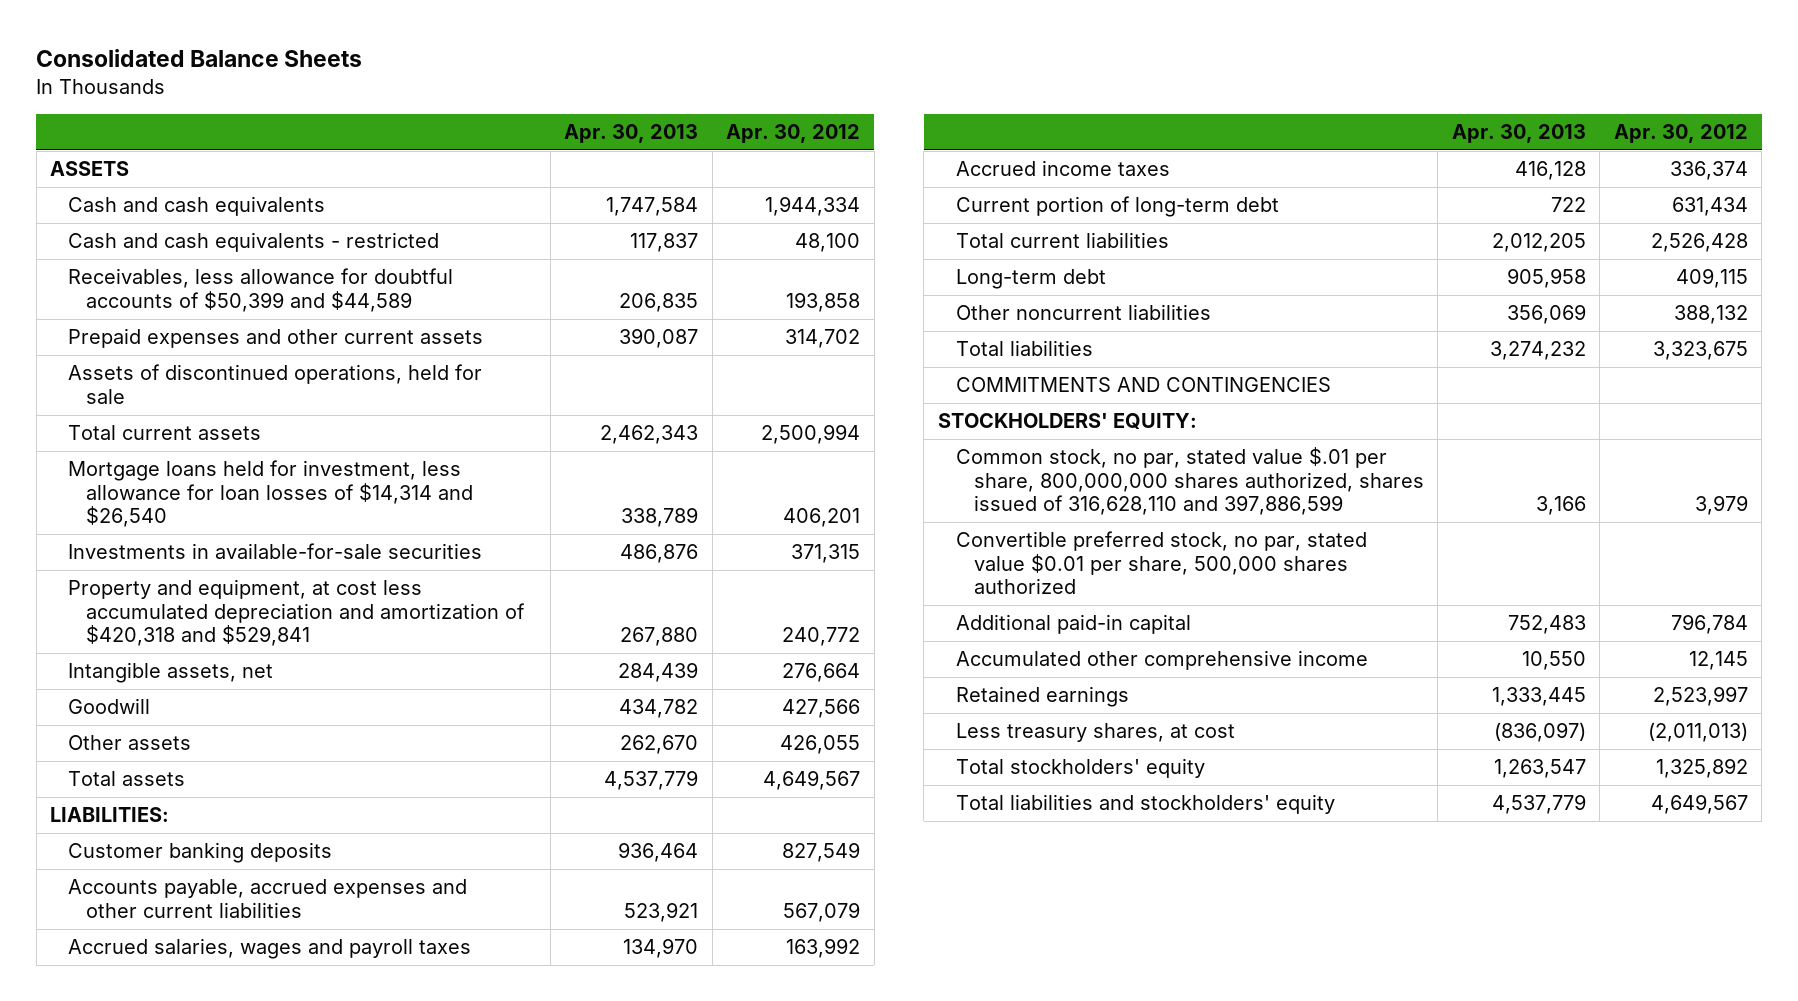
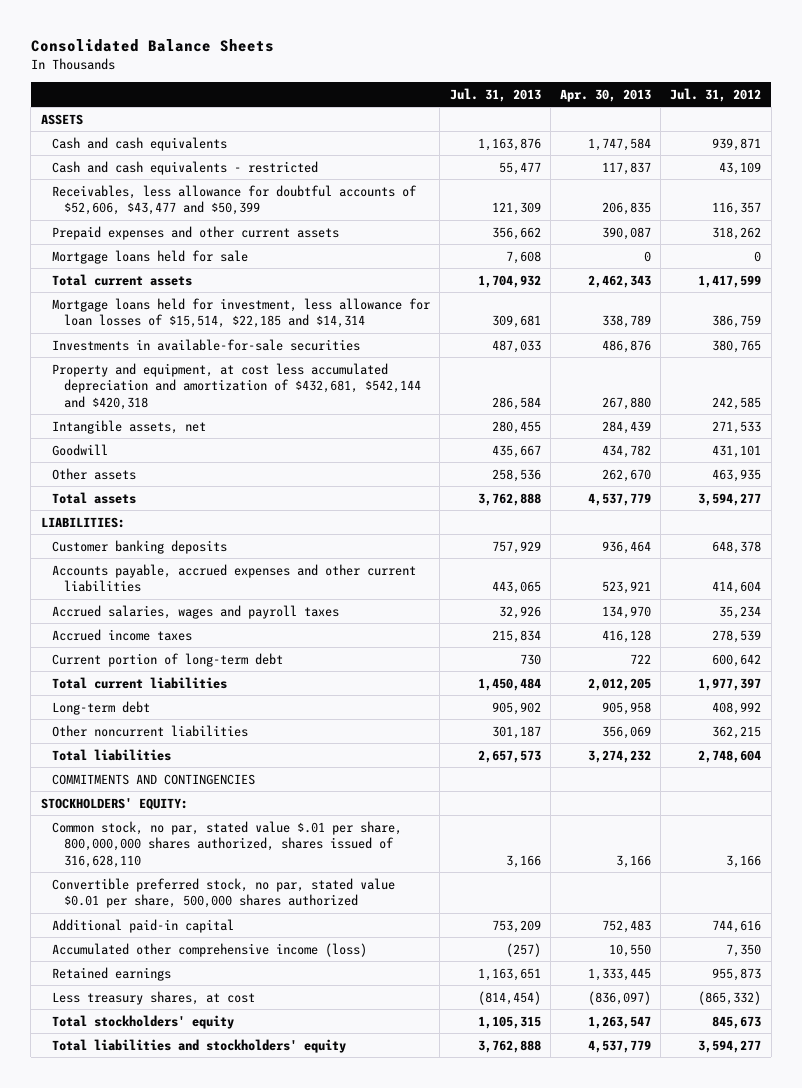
[726,124,861,144] Apr. 30, 2012 -> none
none -> [449,87,541,102] Jul. 31, 2013
none -> [670,87,762,102] Jul. 31, 2012
[68,268,454,312] Receivables, less allowance for doubtful accounts of $50,399 and $44,589 -> [52,184,418,216] Receivables, less allowance for doubtful accounts of $52,606, $43,477 and $50,399
[68,364,483,404] Assets of discontinued operations, held for sale -> none
none -> [52,249,249,264] Mortgage loans held for sale
[68,460,474,528] Mortgage loans held for investment, less allowance for loan losses of $14,314 and $26,540 -> [52,297,431,329] Mortgage loans held for investment, less allowance for loan losses of $15,514, $22,185 and $14,314
[68,579,526,647] Property and equipment, at cost less accumulated depreciation and amortization of $420,318 and $529,841 -> [52,362,421,410] Property and equipment, at cost less accumulated depreciation and amortization of $432,681, $542,144 and $420,318
[955,447,1424,516] Common stock, no par, stated value $.01 per share, 800,000,000 shares authorized, shares issued of 316,628,110 and 397,886,599 -> [52,820,403,868] Common stock, no par, stated value $.01 per share, 800,000,000 shares authorized, shares issued of 316,628,110
[955,650,1368,671] Accumulated other comprehensive income -> [52,942,368,957] Accumulated other comprehensive income (loss)

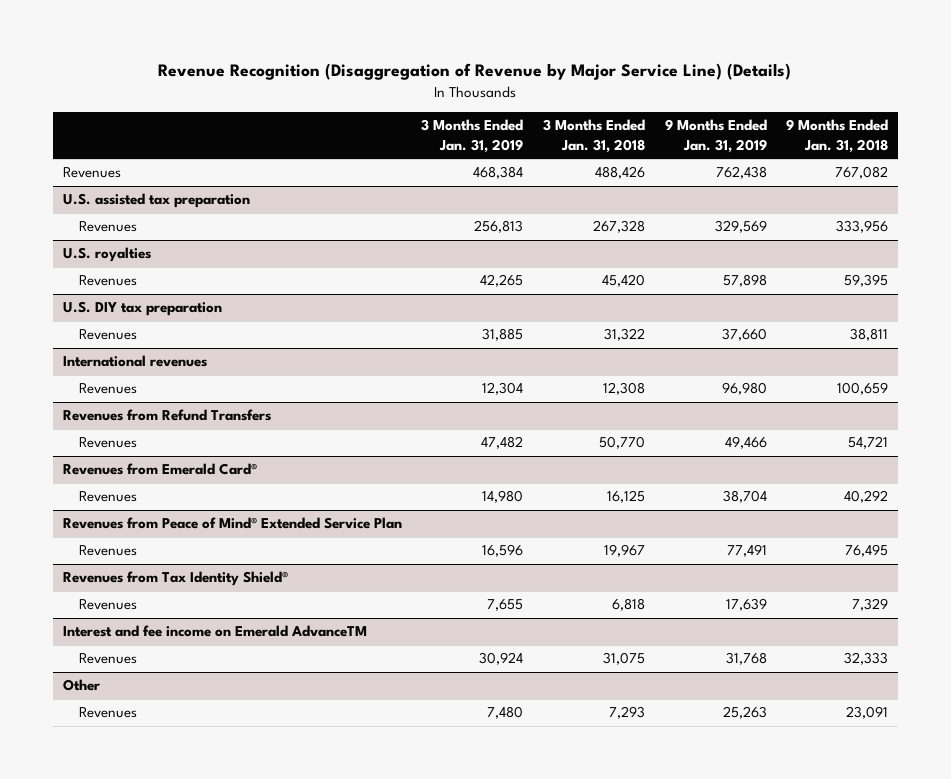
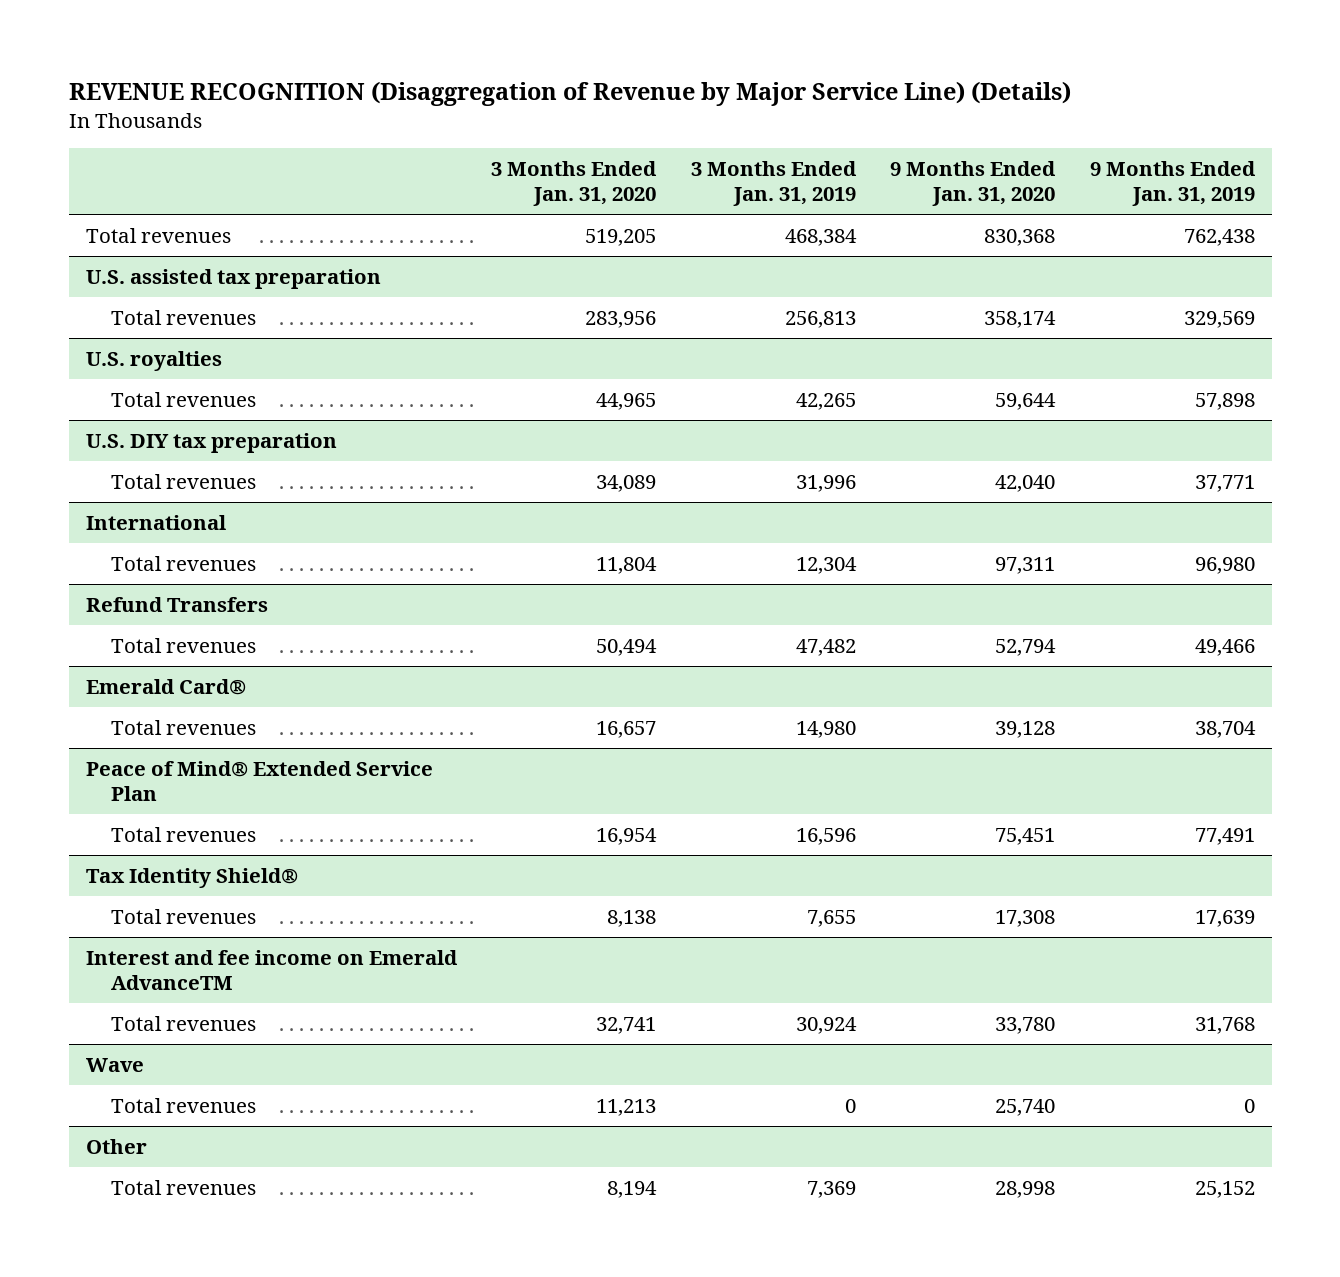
[158,63,792,81] Revenue Recognition (Disaggregation of Revenue by Major Service Line) (Details) -> [68,81,1071,107] REVENUE RECOGNITION (Disaggregation of Revenue by Major Service Line) (Details)
[542,119,645,153] 3 Months Ended Jan. 31, 2018 -> none
[786,119,889,153] 9 Months Ended Jan. 31, 2018 -> none
none -> [491,161,658,207] 3 Months Ended Jan. 31, 2020
none -> [890,161,1057,207] 9 Months Ended Jan. 31, 2020
[62,167,121,179] Revenues -> [85,227,231,243] Total revenues
[78,221,137,233] Revenues -> [111,309,257,325] Total revenues
[78,275,137,287] Revenues -> [111,391,257,407] Total revenues
[78,329,137,341] Revenues -> [111,473,257,489] Total revenues
[482,328,524,342] 31,885 -> [795,474,856,492] 31,996
[721,328,767,342] 37,660 -> [1194,474,1255,492] 37,771
[62,355,207,368] International revenues -> [85,514,226,530] International
[78,383,137,395] Revenues -> [111,555,257,571] Total revenues
[62,409,271,422] Revenues from Refund Transfers -> [85,596,268,612] Refund Transfers
[78,437,137,449] Revenues -> [111,637,257,653] Total revenues
[62,463,257,476] Revenues from Emerald Card® -> [85,678,246,695] Emerald Card®
[78,491,137,503] Revenues -> [111,719,257,735] Total revenues
[62,517,402,530] Revenues from Peace of Mind® Extended Service Plan -> [85,760,433,801] Peace of Mind® Extended Service Plan
[78,545,137,557] Revenues -> [111,826,257,842] Total revenues
[62,571,288,587] Revenues from Tax Identity Shield® -> [85,867,298,888] Tax Identity Shield®
[78,599,137,611] Revenues -> [111,908,257,924] Total revenues
[78,653,137,665] Revenues -> [111,1015,257,1031] Total revenues
none -> [85,1057,144,1072] Wave
none -> [111,1097,257,1113] Total revenues
[78,707,137,719] Revenues -> [111,1179,257,1195] Total revenues
[487,706,524,720] 7,480 -> [806,1180,856,1198] 7,369
[722,706,767,720] 25,263 -> [1194,1180,1255,1198] 25,152

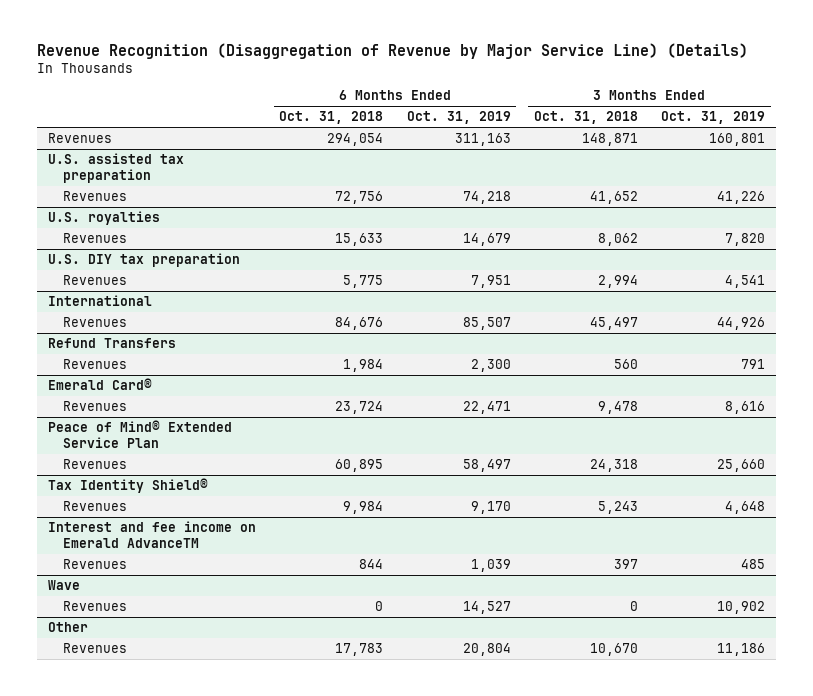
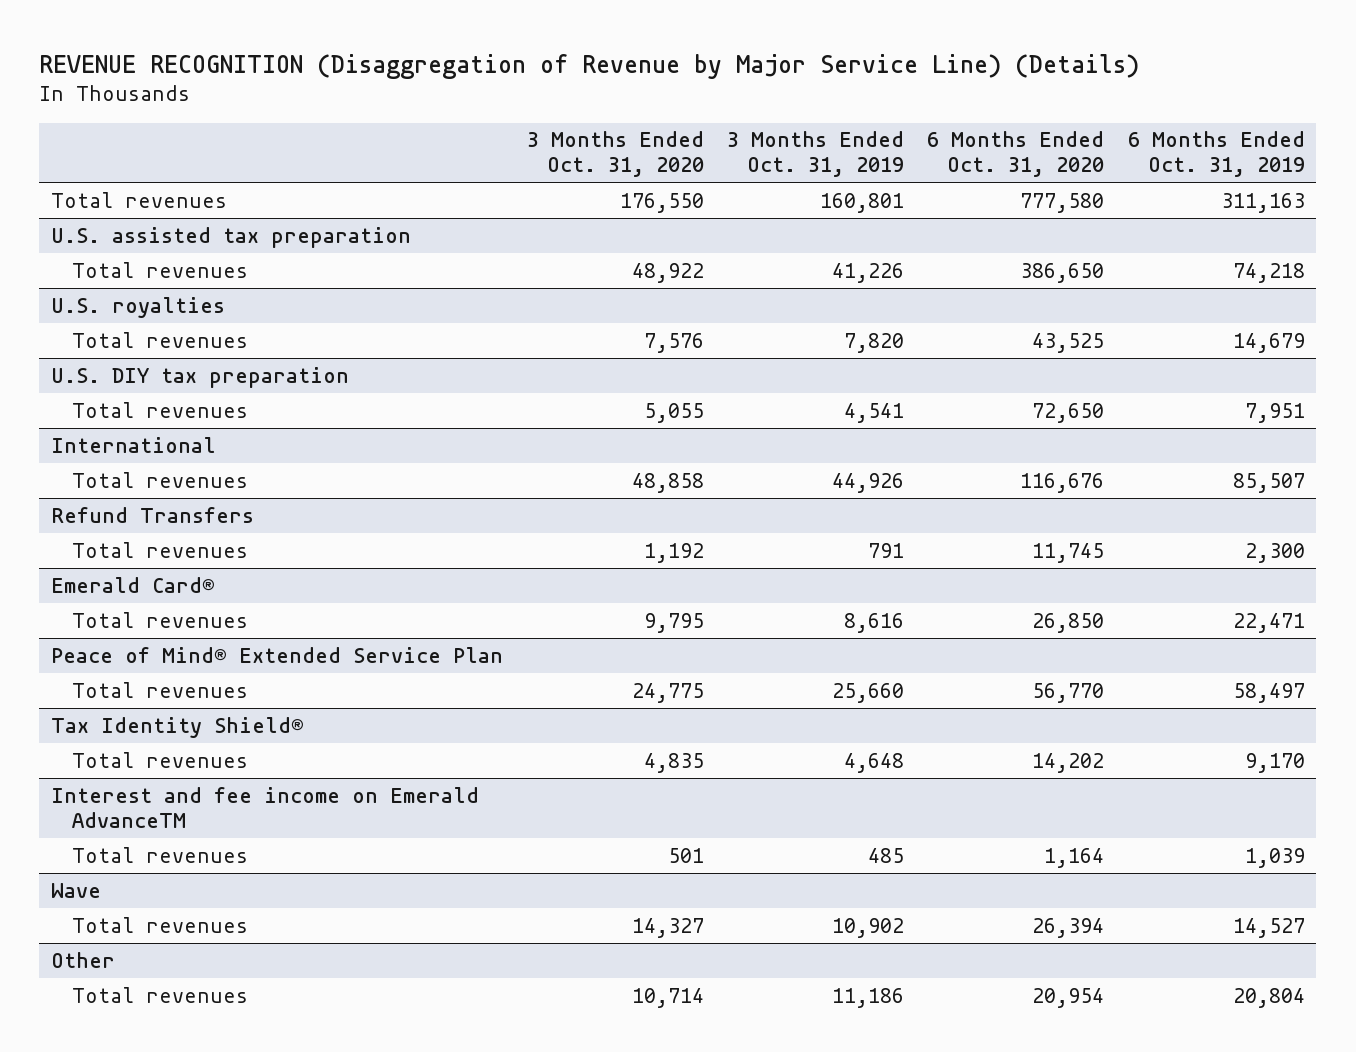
[36,43,748,60] Revenue Recognition (Disaggregation of Revenue by Major Service Line) (Details) -> [39,53,1140,79] REVENUE RECOGNITION (Disaggregation of Revenue by Major Service Line) (Details)
[279,111,384,125] Oct. 31, 2018 -> none
[533,111,638,125] Oct. 31, 2018 -> none
none -> [526,131,704,178] 3 Months Ended Oct. 31, 2020
none -> [927,131,1105,178] 6 Months Ended Oct. 31, 2020
[48,133,113,144] Revenues -> [51,191,228,208] Total revenues
[62,191,127,202] Revenues -> [72,261,249,278] Total revenues
[62,233,127,244] Revenues -> [72,331,249,348] Total revenues
[62,275,127,286] Revenues -> [72,401,249,418] Total revenues
[62,317,127,328] Revenues -> [72,471,249,488] Total revenues
[62,359,127,370] Revenues -> [72,541,249,558] Total revenues
[62,401,127,412] Revenues -> [72,611,249,628] Total revenues
[62,459,127,470] Revenues -> [72,681,249,698] Total revenues
[62,501,127,512] Revenues -> [72,751,249,768] Total revenues
[62,559,127,570] Revenues -> [72,846,249,863] Total revenues
[62,601,127,612] Revenues -> [72,916,249,933] Total revenues
[62,643,127,654] Revenues -> [72,986,249,1003] Total revenues

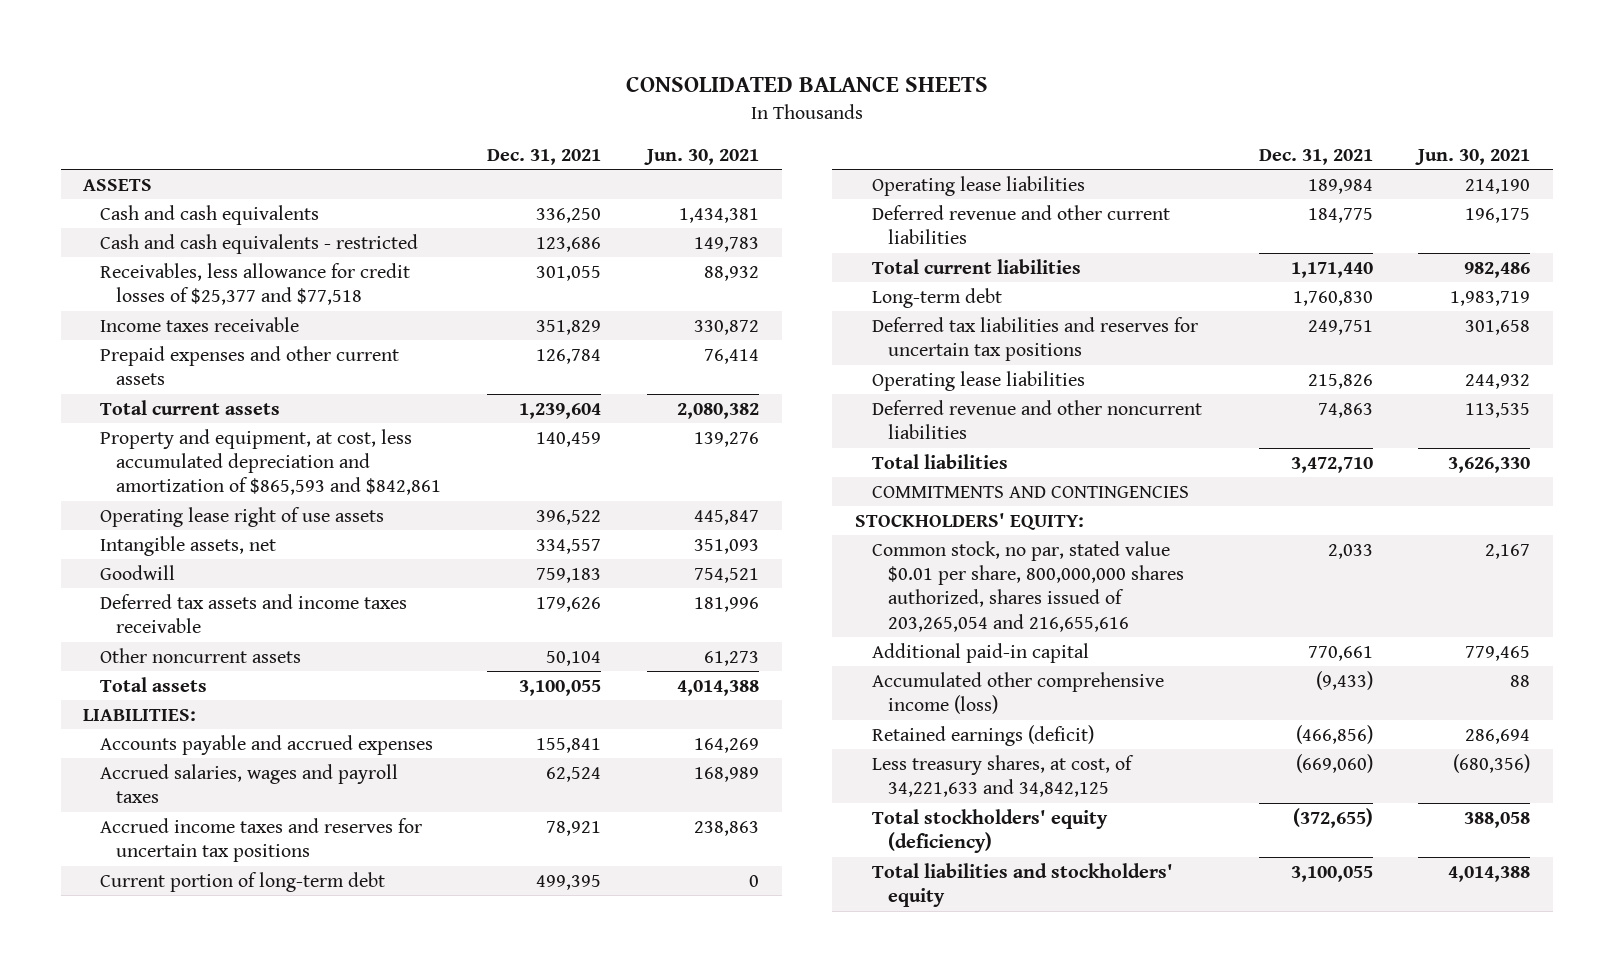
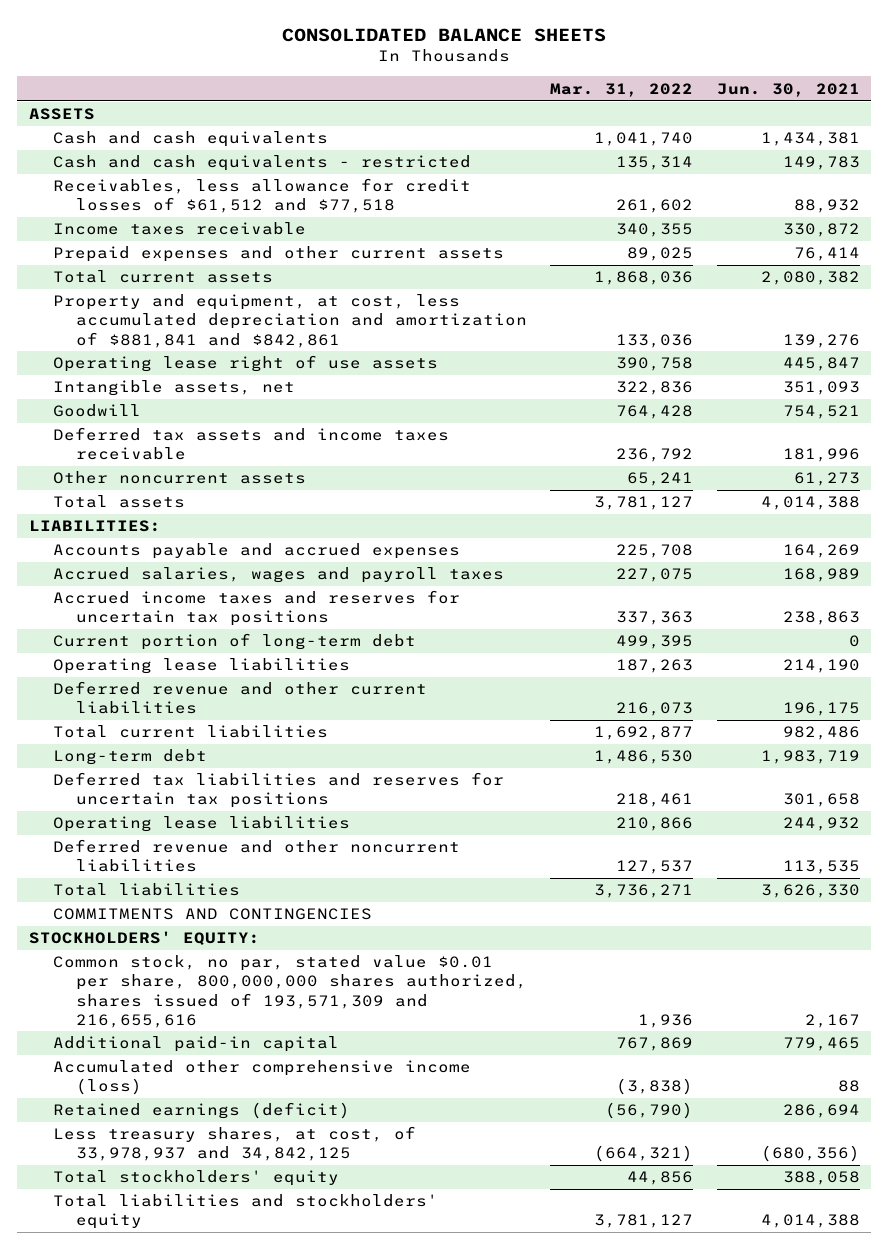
[487,148,602,165] Dec. 31, 2021 -> none
none -> [550,82,694,97] Mar. 31, 2022
[99,263,410,306] Receivables, less allowance for credit losses of $25,377 and $77,518 -> [52,178,471,214] Receivables, less allowance for credit losses of $61,512 and $77,518
[99,429,442,496] Property and equipment, at cost, less accumulated depreciation and amortization of $865,593 and $842,861 -> [52,294,527,348] Property and equipment, at cost, less accumulated depreciation and amortization of $881,841 and $842,861
[871,541,1184,632] Common stock, no par, stated value $0.01 per share, 800,000,000 shares authorized, shares issued of 203,265,054 and 216,655,616 -> [52,955,527,1028] Common stock, no par, stated value $0.01 per share, 800,000,000 shares authorized, shares issued of 193,571,309 and 216,655,616
[871,755,1134,798] Less treasury shares, at cost, of 34,221,633 and 34,842,125 -> [52,1126,416,1162] Less treasury shares, at cost, of 33,978,937 and 34,842,125
[871,809,1108,854] Total stockholders' equity (deficiency) -> [52,1170,339,1187] Total stockholders' equity

